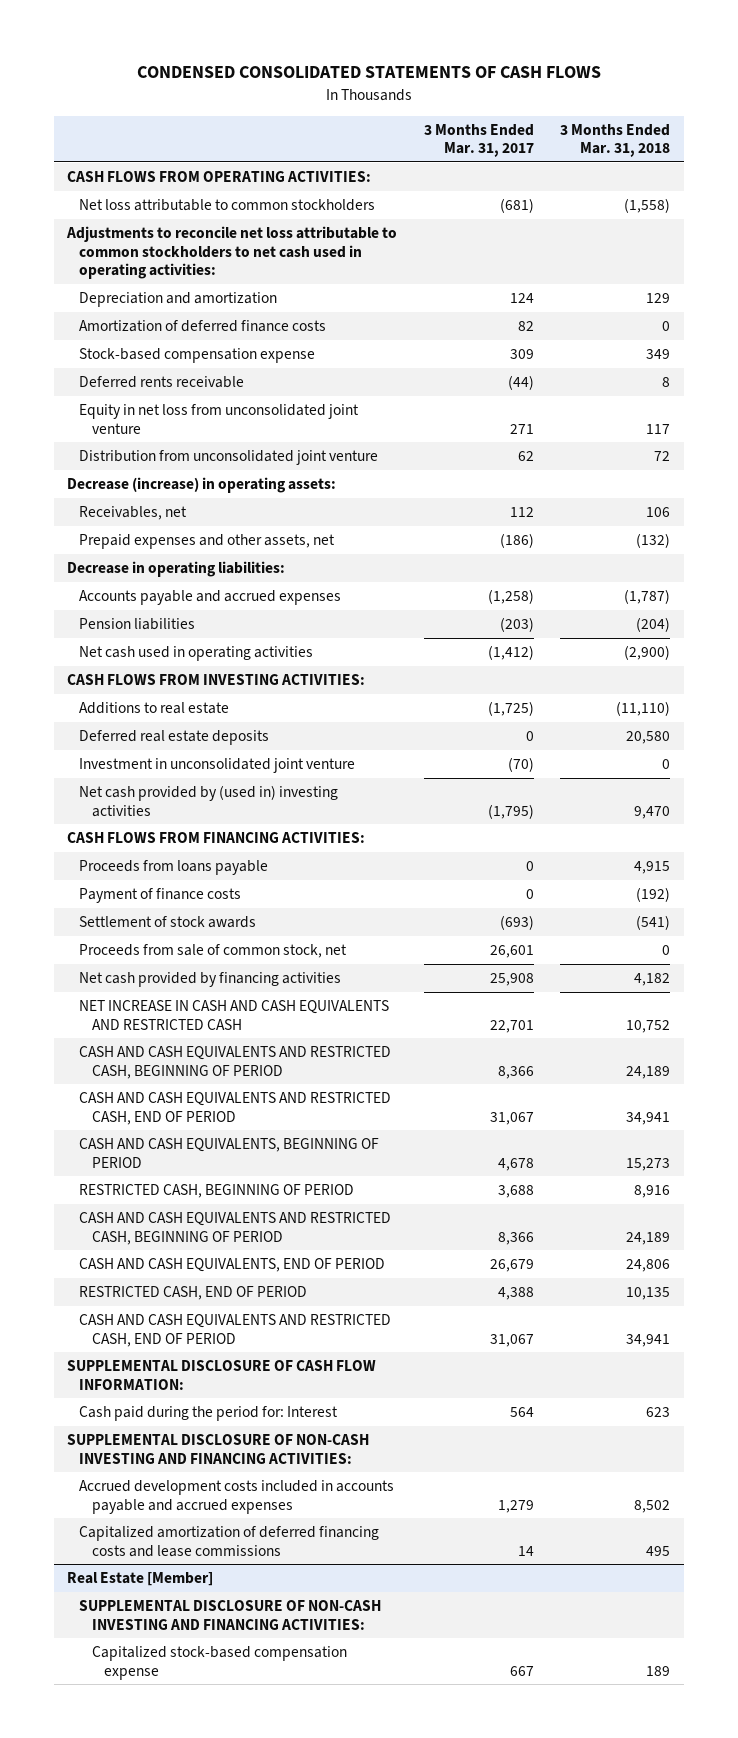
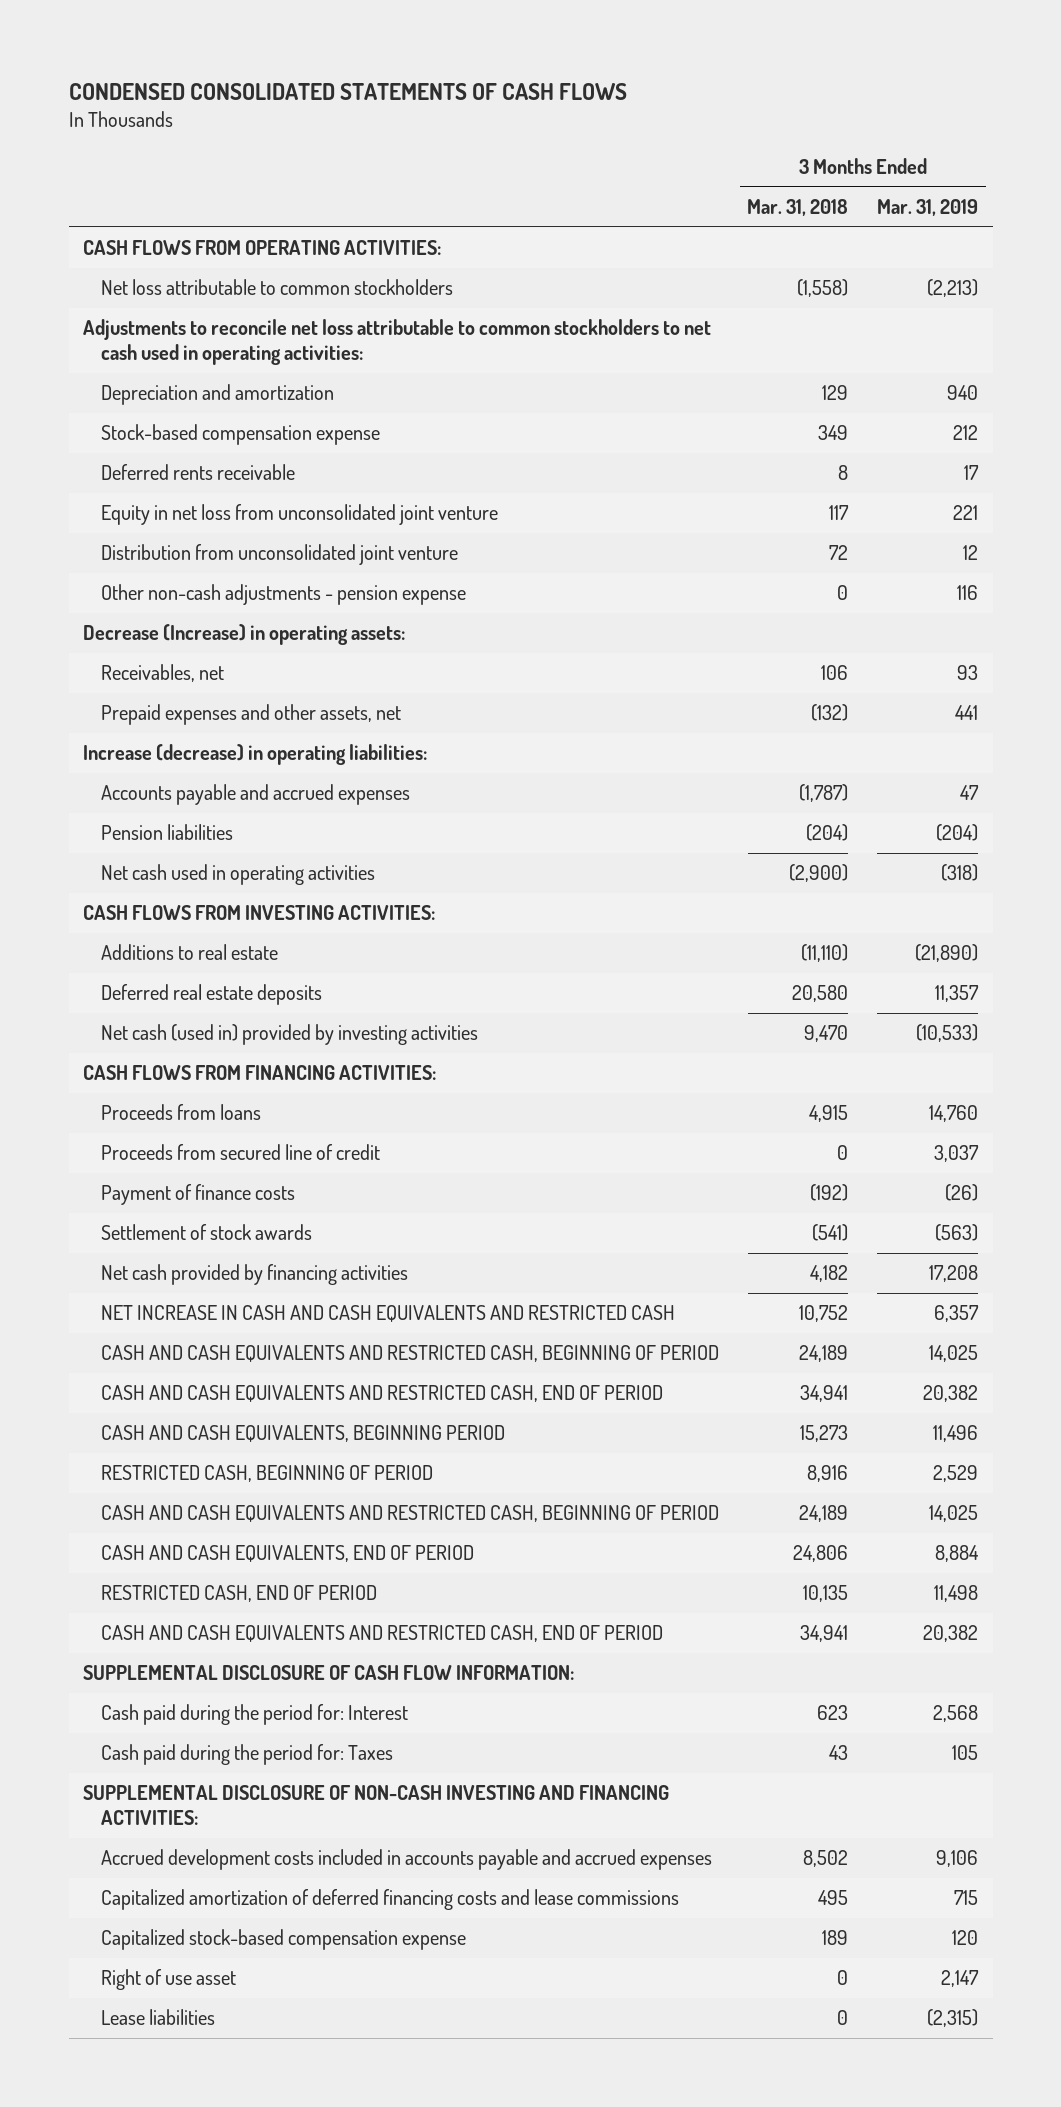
[423,123,534,158] 3 Months Ended Mar. 31, 2017 -> none
none -> [877,199,979,217] Mar. 31, 2019
[79,320,327,333] Amortization of deferred finance costs -> none
none -> [100,584,466,606] Other non-cash adjustments - pension expense
[67,477,337,494] Decrease (increase) in operating assets: -> [83,624,406,646] Decrease (Increase) in operating assets:
[67,561,286,578] Decrease in operating liabilities: -> [83,744,428,766] Increase (decrease) in operating liabilities:
[79,758,356,774] Investment in unconsolidated joint venture -> none
[79,785,339,817] Net cash provided by (used in) investing activities -> [100,1024,478,1046] Net cash (used in) provided by investing activities
[79,860,269,876] Proceeds from loans payable -> [100,1104,261,1121] Proceeds from loans
none -> [100,1144,380,1161] Proceeds from secured line of credit
[79,944,348,959] Proceeds from sale of common stock, net -> none
[79,1138,380,1168] CASH AND CASH EQUIVALENTS, BEGINNING OF PERIOD -> [100,1425,505,1443] CASH AND CASH EQUIVALENTS, BEGINNING PERIOD
none -> [100,1744,393,1766] Cash paid during the period for: Taxes
[67,1572,214,1587] Real Estate [Member] -> none
[79,1600,382,1630] SUPPLEMENTAL DISCLOSURE OF NON-CASH INVESTING AND FINANCING ACTIVITIES: -> none
none -> [100,1969,236,1991] Right of use asset
none -> [100,2009,215,2026] Lease liabilities

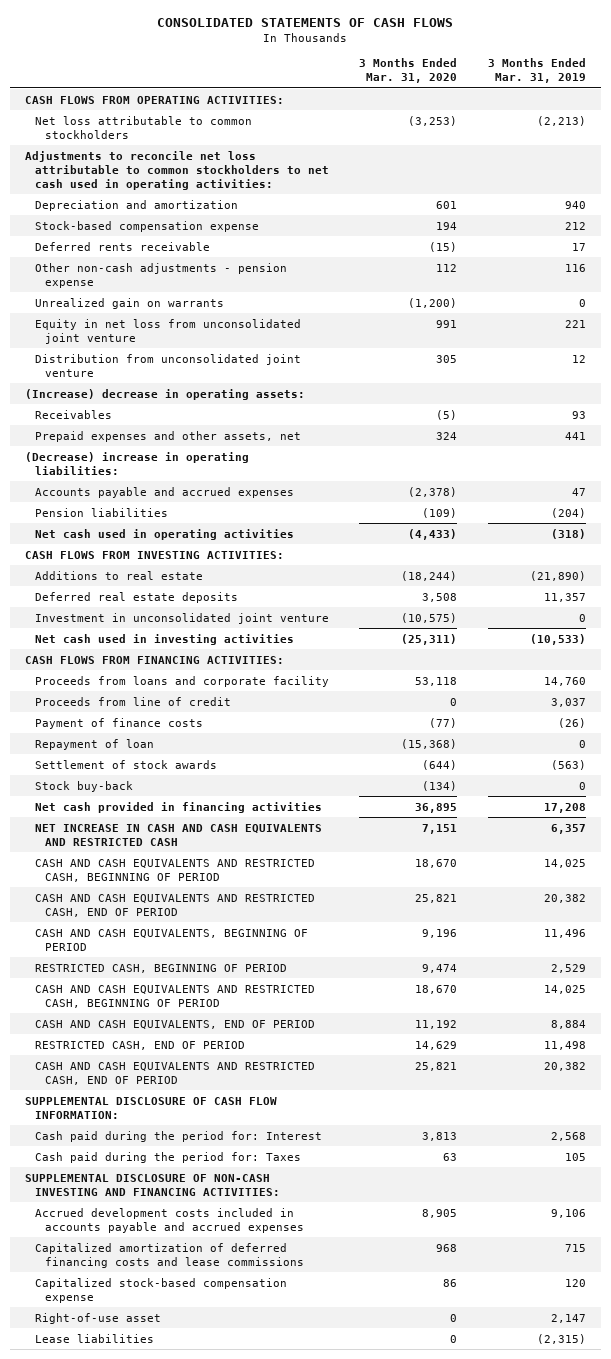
[68,82,627,100] CONDENSED CONSOLIDATED STATEMENTS OF CASH FLOWS -> [157,17,454,27] CONSOLIDATED STATEMENTS OF CASH FLOWS
[747,199,849,217] Mar. 31, 2018 -> none
none -> [359,58,458,84] 3 Months Ended Mar. 31, 2020
[100,584,466,606] Other non-cash adjustments - pension expense -> [35,262,288,288] Other non-cash adjustments - pension expense
none -> [35,297,225,309] Unrealized gain on warrants
[83,624,406,646] Decrease (Increase) in operating assets: -> [24,388,305,400] (Increase) decrease in operating assets:
[100,664,224,683] Receivables, net -> [35,409,113,419] Receivables
[83,744,428,766] Increase (decrease) in operating liabilities: -> [24,451,249,475] (Decrease) increase in operating liabilities:
none -> [35,612,330,624] Investment in unconsolidated joint venture
[100,1024,478,1046] Net cash (used in) provided by investing activities -> [35,633,295,645] Net cash used in investing activities
[100,1104,261,1121] Proceeds from loans -> [35,675,330,687] Proceeds from loans and corporate facility
[100,1144,380,1161] Proceeds from secured line of credit -> [35,696,232,706] Proceeds from line of credit
none -> [35,738,155,750] Repayment of loan
none -> [35,780,134,792] Stock buy-back
[100,1264,408,1286] Net cash provided by financing activities -> [35,801,323,813] Net cash provided in financing activities
[100,1425,505,1443] CASH AND CASH EQUIVALENTS, BEGINNING PERIOD -> [35,928,309,951] CASH AND CASH EQUIVALENTS, BEGINNING OF PERIOD
[100,1969,236,1991] Right of use asset -> [35,1312,162,1324] Right-of-use asset

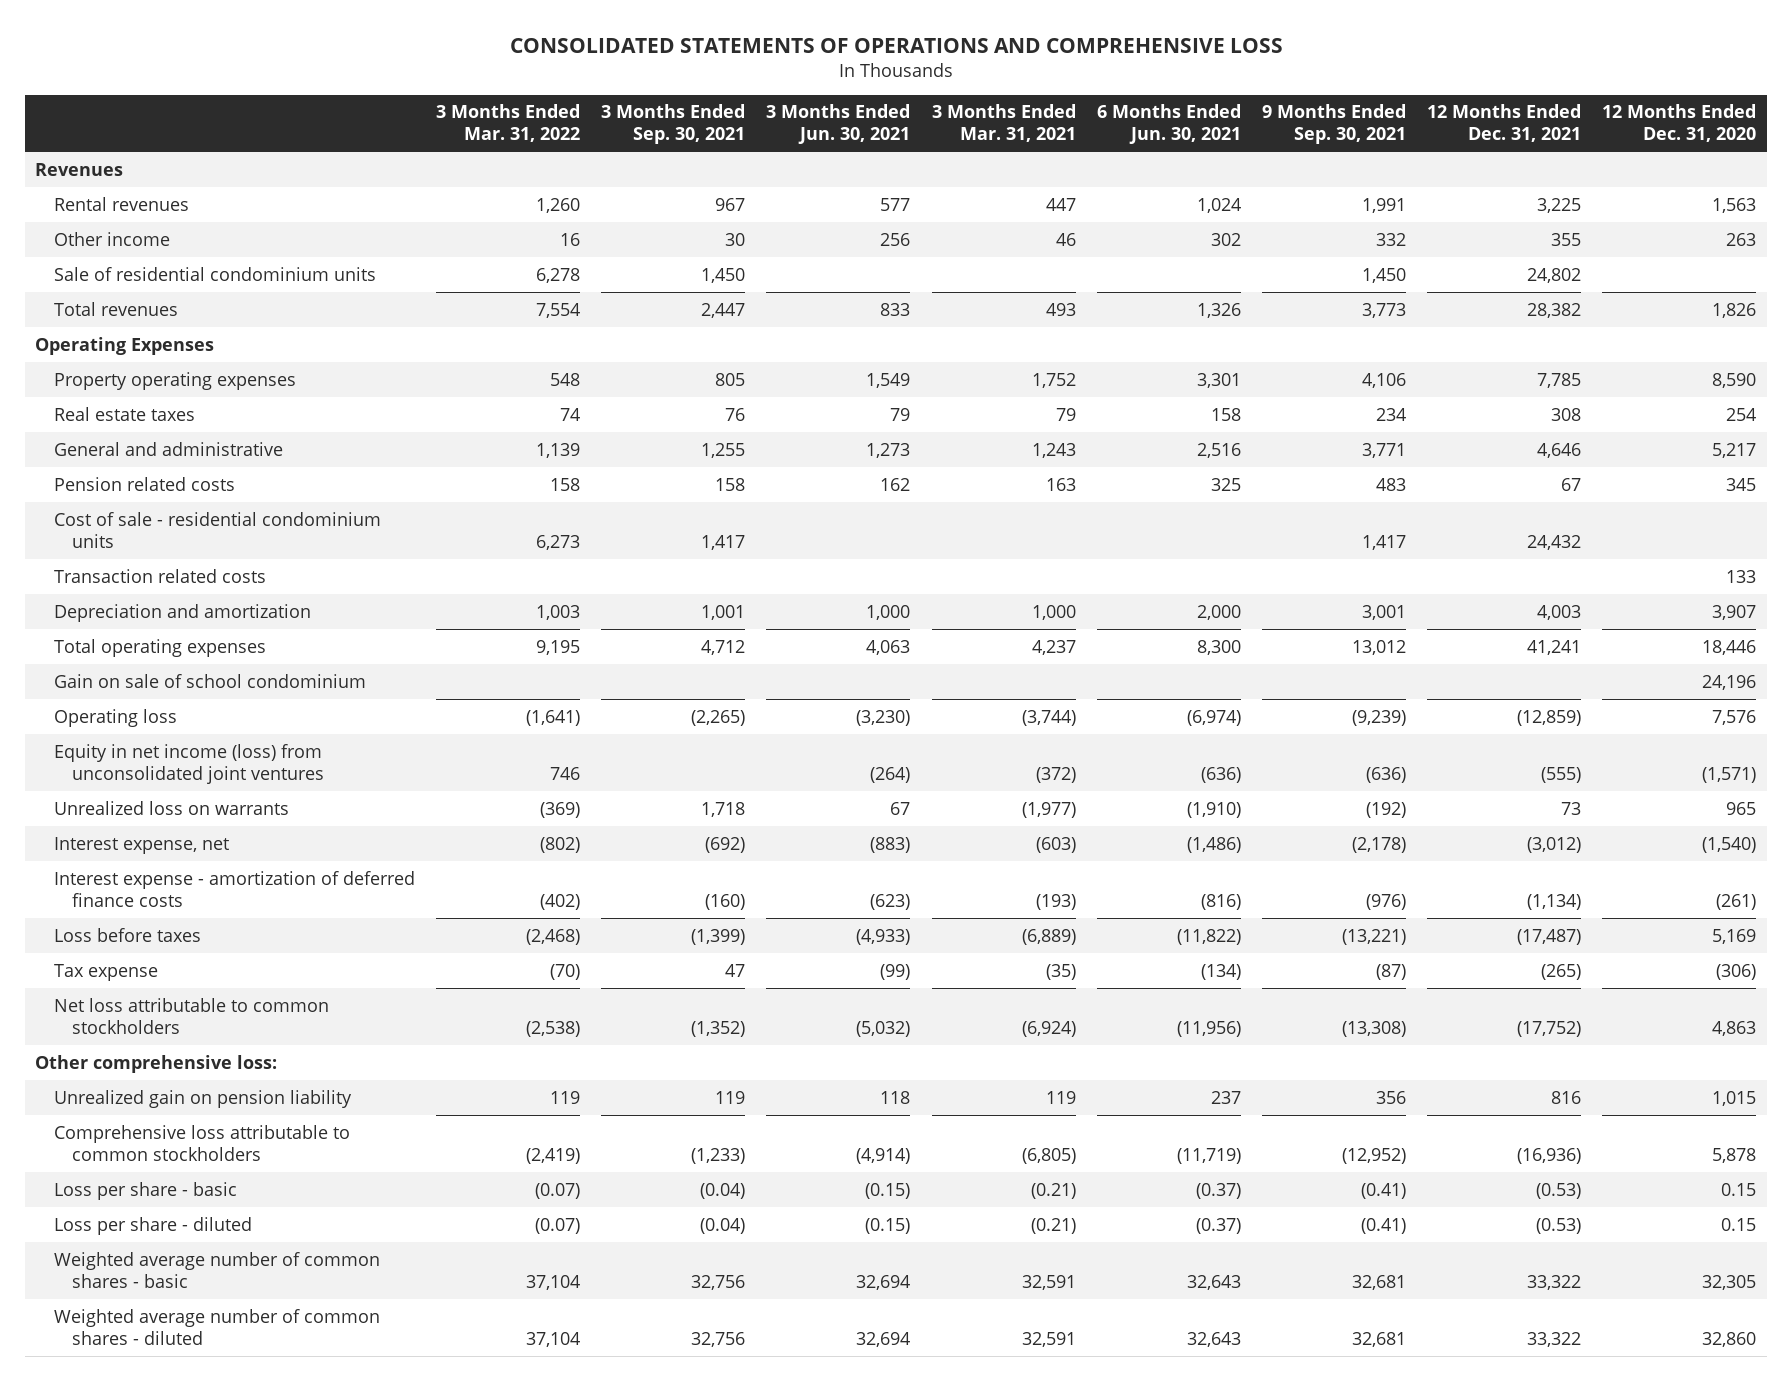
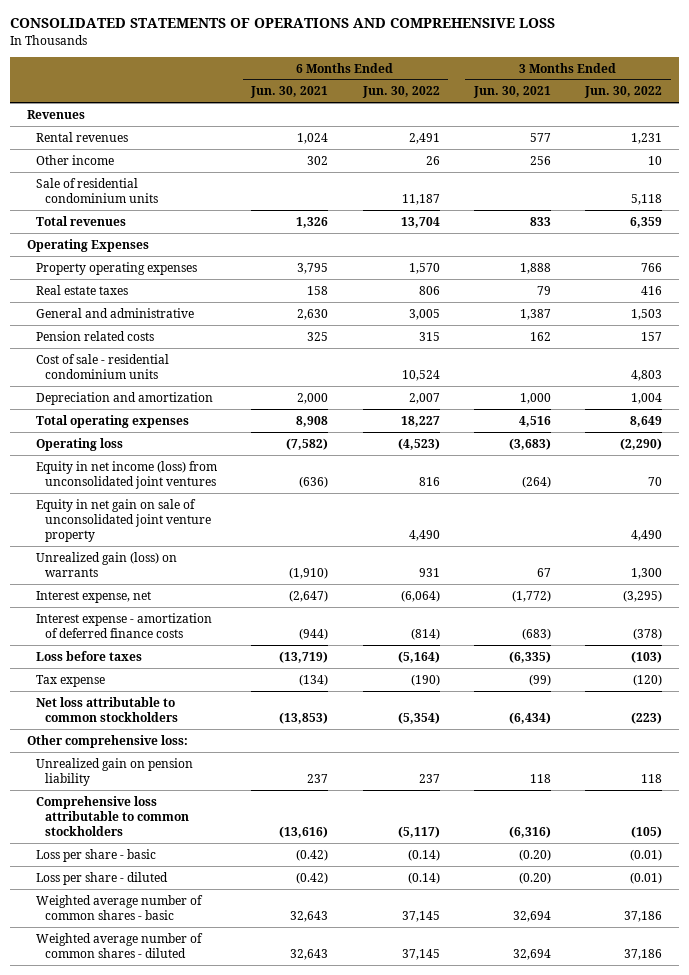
[436,104,581,143] 3 Months Ended Mar. 31, 2022 -> none
[601,104,746,145] 3 Months Ended Sep. 30, 2021 -> none
[931,104,1076,143] 3 Months Ended Mar. 31, 2021 -> none
[1262,104,1407,145] 9 Months Ended Sep. 30, 2021 -> none
[1427,104,1582,143] 12 Months Ended Dec. 31, 2021 -> none
[1602,104,1757,143] 12 Months Ended Dec. 31, 2020 -> none
none -> [361,86,440,99] Jun. 30, 2022
none -> [584,86,663,99] Jun. 30, 2022
[866,372,911,388] 1,549 -> [519,262,551,274] 1,888
[1196,372,1241,388] 3,301 -> [297,262,329,274] 3,795
[866,442,911,458] 1,273 -> [519,308,551,320] 1,387
[1196,442,1241,458] 2,516 -> [297,308,329,320] 2,630
[53,568,266,583] Transaction related costs -> none
[53,673,366,688] Gain on sale of school condominium -> none
[866,639,911,655] 4,063 -> [518,415,551,427] 4,516
[1196,639,1241,655] 8,300 -> [296,415,329,427] 8,908
[856,709,911,726] (3,230) -> [508,437,551,450] (3,683)
[1186,709,1241,726] (6,974) -> [286,437,329,450] (7,582)
none -> [36,498,212,542] Equity in net gain on sale of unconsolidated joint venture property
[53,800,289,815] Unrealized loss on warrants -> [36,551,178,577] Unrealized gain (loss) on warrants
[870,836,911,853] (883) -> [511,589,551,602] (1,772)
[1186,836,1241,853] (1,486) -> [289,589,329,602] (2,647)
[870,893,911,910] (623) -> [521,627,551,640] (683)
[1200,893,1241,910] (816) -> [299,627,329,640] (944)
[856,928,911,945] (4,933) -> [508,650,551,663] (6,335)
[1176,928,1241,945] (11,822) -> [279,650,329,663] (13,719)
[856,1020,911,1037] (5,032) -> [508,711,551,724] (6,434)
[1176,1020,1241,1037] (11,956) -> [279,711,329,724] (13,853)
[856,1147,911,1164] (4,914) -> [508,825,551,838] (6,316)
[1176,1147,1241,1164] (11,719) -> [279,825,329,838] (13,616)
[865,1182,911,1199] (0.15) -> [518,848,551,861] (0.20)
[1195,1182,1241,1199] (0.37) -> [296,848,329,861] (0.42)
[865,1217,911,1234] (0.15) -> [518,871,551,884] (0.20)
[1195,1217,1241,1234] (0.37) -> [296,871,329,884] (0.42)

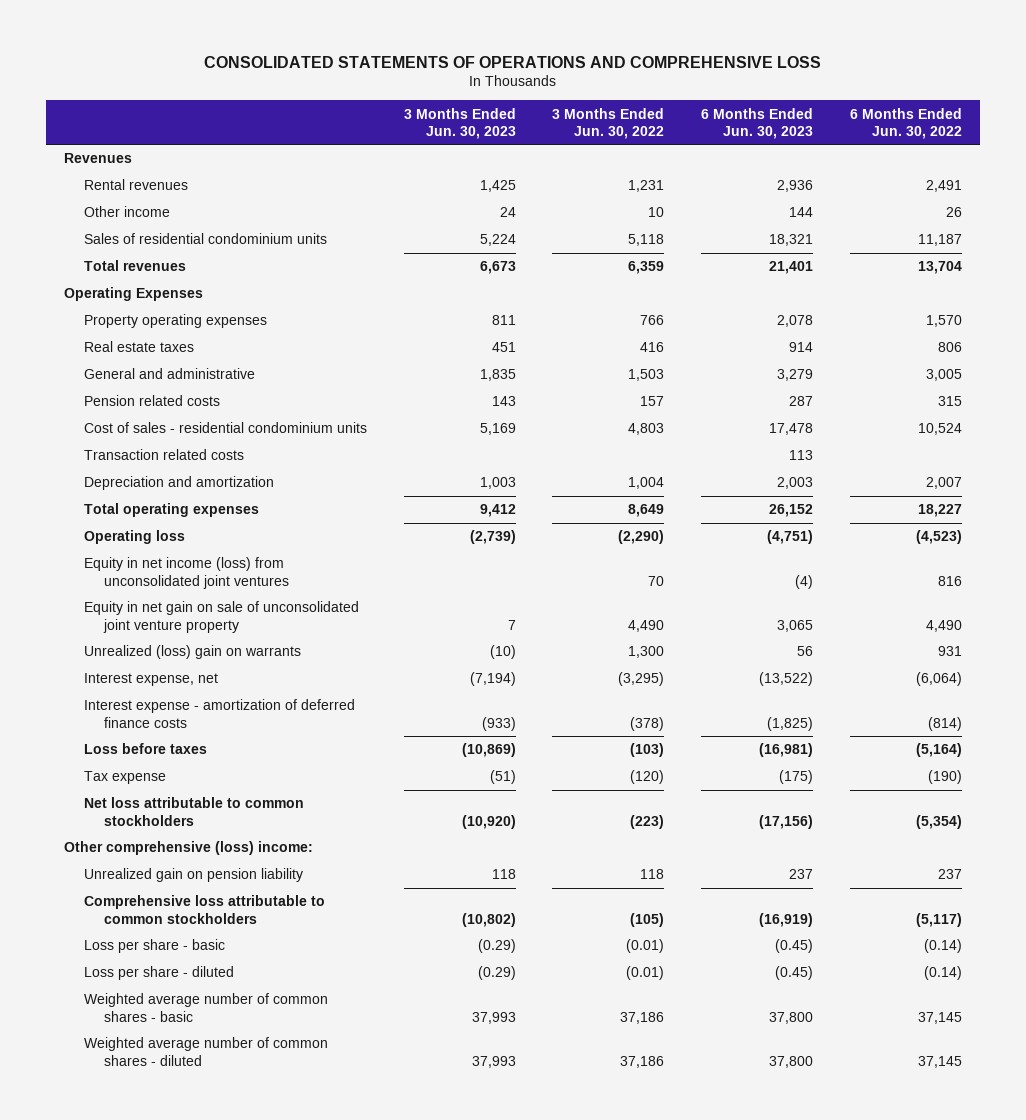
[250,86,329,99] Jun. 30, 2021 -> none
[472,86,551,99] Jun. 30, 2021 -> none
none -> [403,107,516,139] 3 Months Ended Jun. 30, 2023
none -> [700,107,813,139] 6 Months Ended Jun. 30, 2023
[36,177,159,203] Sale of residential condominium units -> [84,233,328,245] Sales of residential condominium units
[36,353,170,379] Cost of sale - residential condominium units -> [84,422,368,434] Cost of sales - residential condominium units
none -> [84,449,245,461] Transaction related costs
[36,551,178,577] Unrealized gain (loss) on warrants -> [84,645,302,660] Unrealized (loss) gain on warrants
[26,734,188,748] Other comprehensive loss: -> [64,841,314,856] Other comprehensive (loss) income:

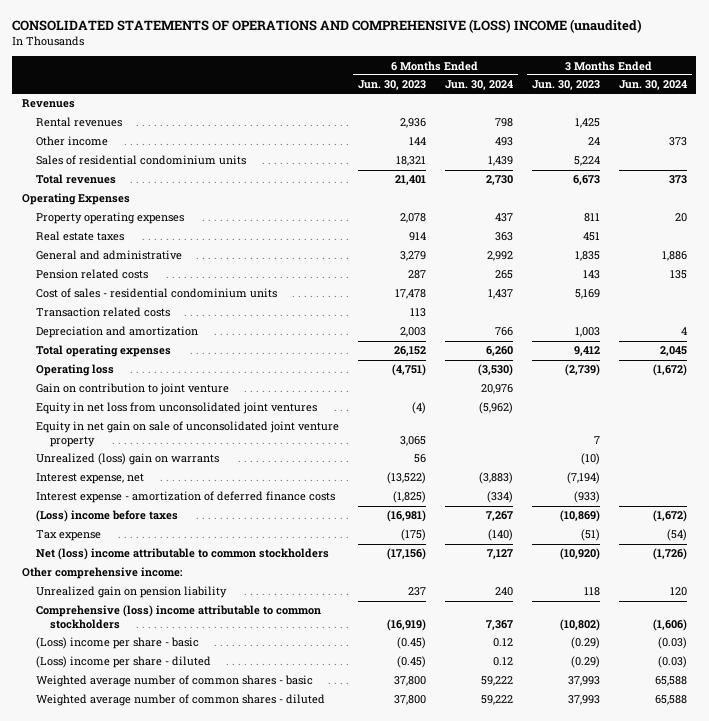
[203,55,821,68] CONSOLIDATED STATEMENTS OF OPERATIONS AND COMPREHENSIVE LOSS -> [12,18,643,33] CONSOLIDATED STATEMENTS OF OPERATIONS AND COMPREHENSIVE (LOSS) INCOME (unaudited)
[552,107,665,139] 3 Months Ended Jun. 30, 2022 -> none
[849,107,962,139] 6 Months Ended Jun. 30, 2022 -> none
none -> [444,80,513,91] Jun. 30, 2024
none -> [618,80,687,91] Jun. 30, 2024
none -> [36,383,230,396] Gain on contribution to joint venture
[84,557,289,589] Equity in net income (loss) from unconsolidated joint ventures -> [36,402,318,415] Equity in net loss from unconsolidated joint ventures
[84,743,208,755] Loss before taxes -> [36,510,179,523] (Loss) income before taxes
[84,797,305,826] Net loss attributable to common stockholders -> [36,548,330,561] Net (loss) income attributable to common stockholders
[64,841,314,856] Other comprehensive (loss) income: -> [21,567,183,580] Other comprehensive income:
[84,895,326,924] Comprehensive loss attributable to common stockholders -> [36,605,322,629] Comprehensive (loss) income attributable to common stockholders
[84,939,226,954] Loss per share - basic -> [36,637,200,650] (Loss) income per share - basic
[84,966,235,981] Loss per share - diluted -> [36,656,212,669] (Loss) income per share - diluted

